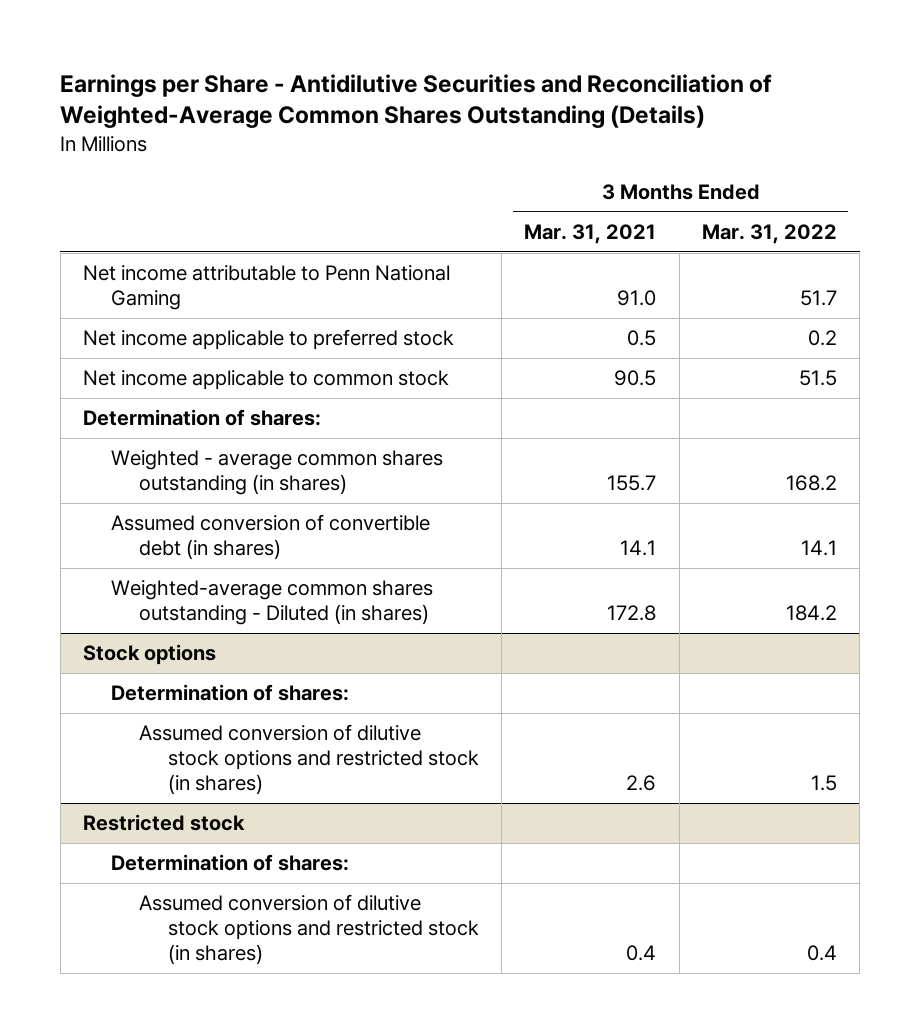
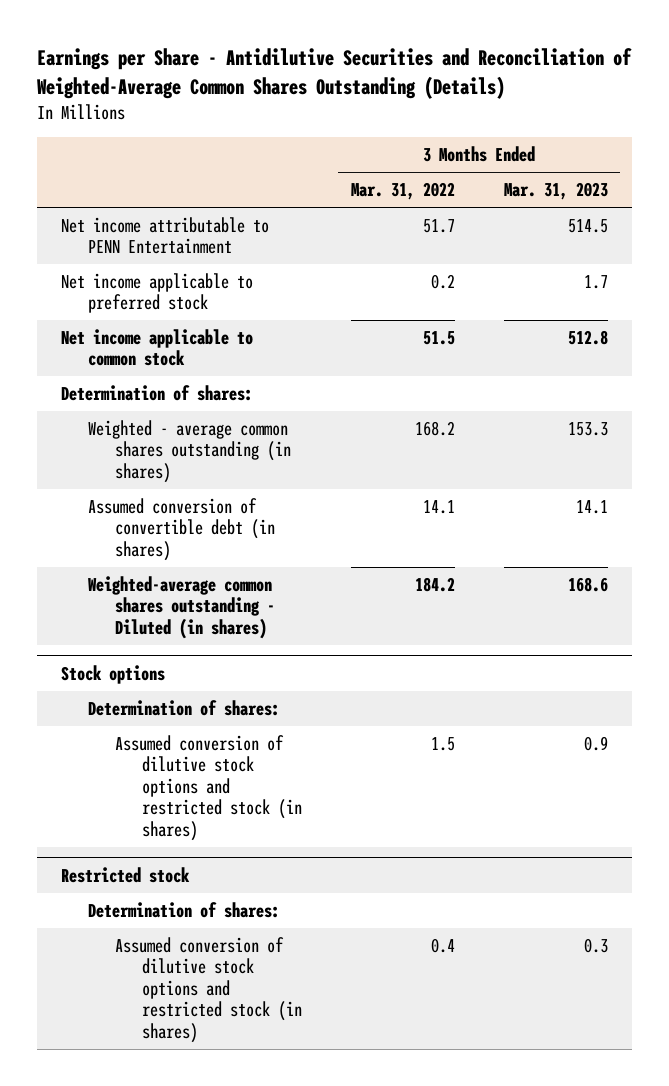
[524,223,657,244] Mar. 31, 2021 -> none
none -> [503,182,608,201] Mar. 31, 2023
[82,265,450,311] Net income attributable to Penn National Gaming -> [61,216,270,255] Net income attributable to PENN Entertainment

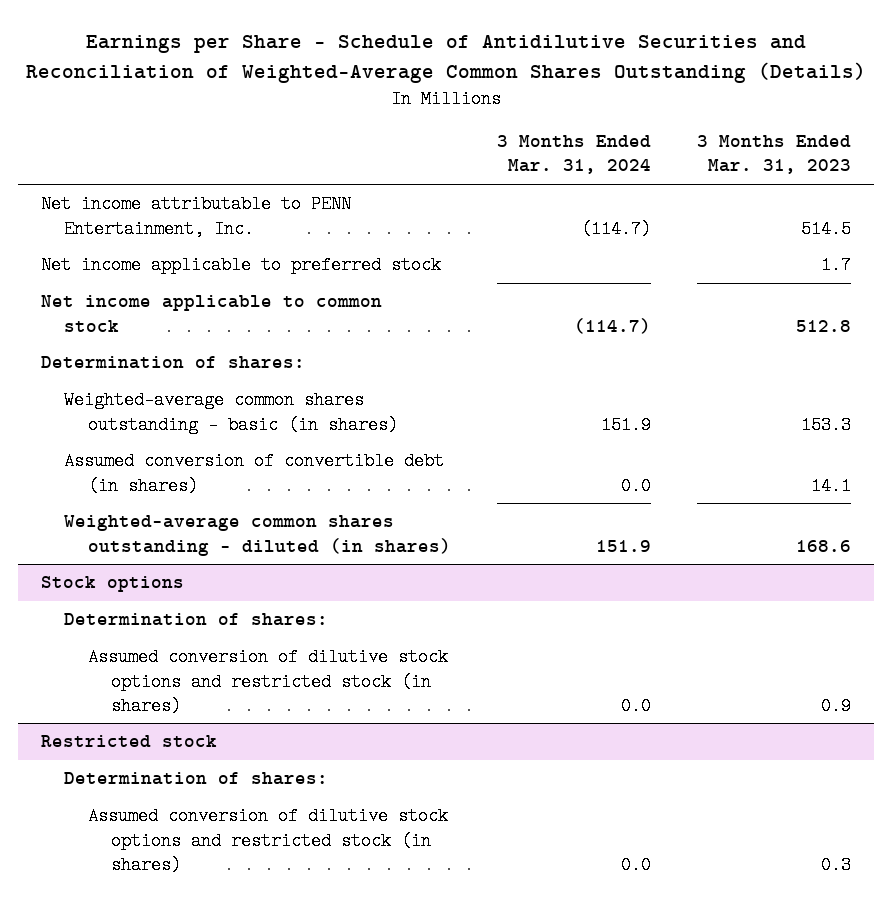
[36,48,632,99] Earnings per Share - Antidilutive Securities and Reconciliation of Weighted-Average Common Shares Outstanding (Details) -> [26,34,867,83] Earnings per Share - Schedule of Antidilutive Securities and Reconciliation of Weighted-Average Common Shares Outstanding (Details)
[350,182,455,201] Mar. 31, 2022 -> none
none -> [496,135,651,175] 3 Months Ended Mar. 31, 2024
[61,216,270,255] Net income attributable to PENN Entertainment -> [40,195,351,238] Net income attributable to PENN Entertainment, Inc.
[88,419,291,483] Weighted - average common shares outstanding (in shares) -> [64,391,398,434] Weighted-average common shares outstanding - basic (in shares)
[88,575,275,639] Weighted-average common shares outstanding - Diluted (in shares) -> [64,515,451,556] Weighted-average common shares outstanding - diluted (in shares)

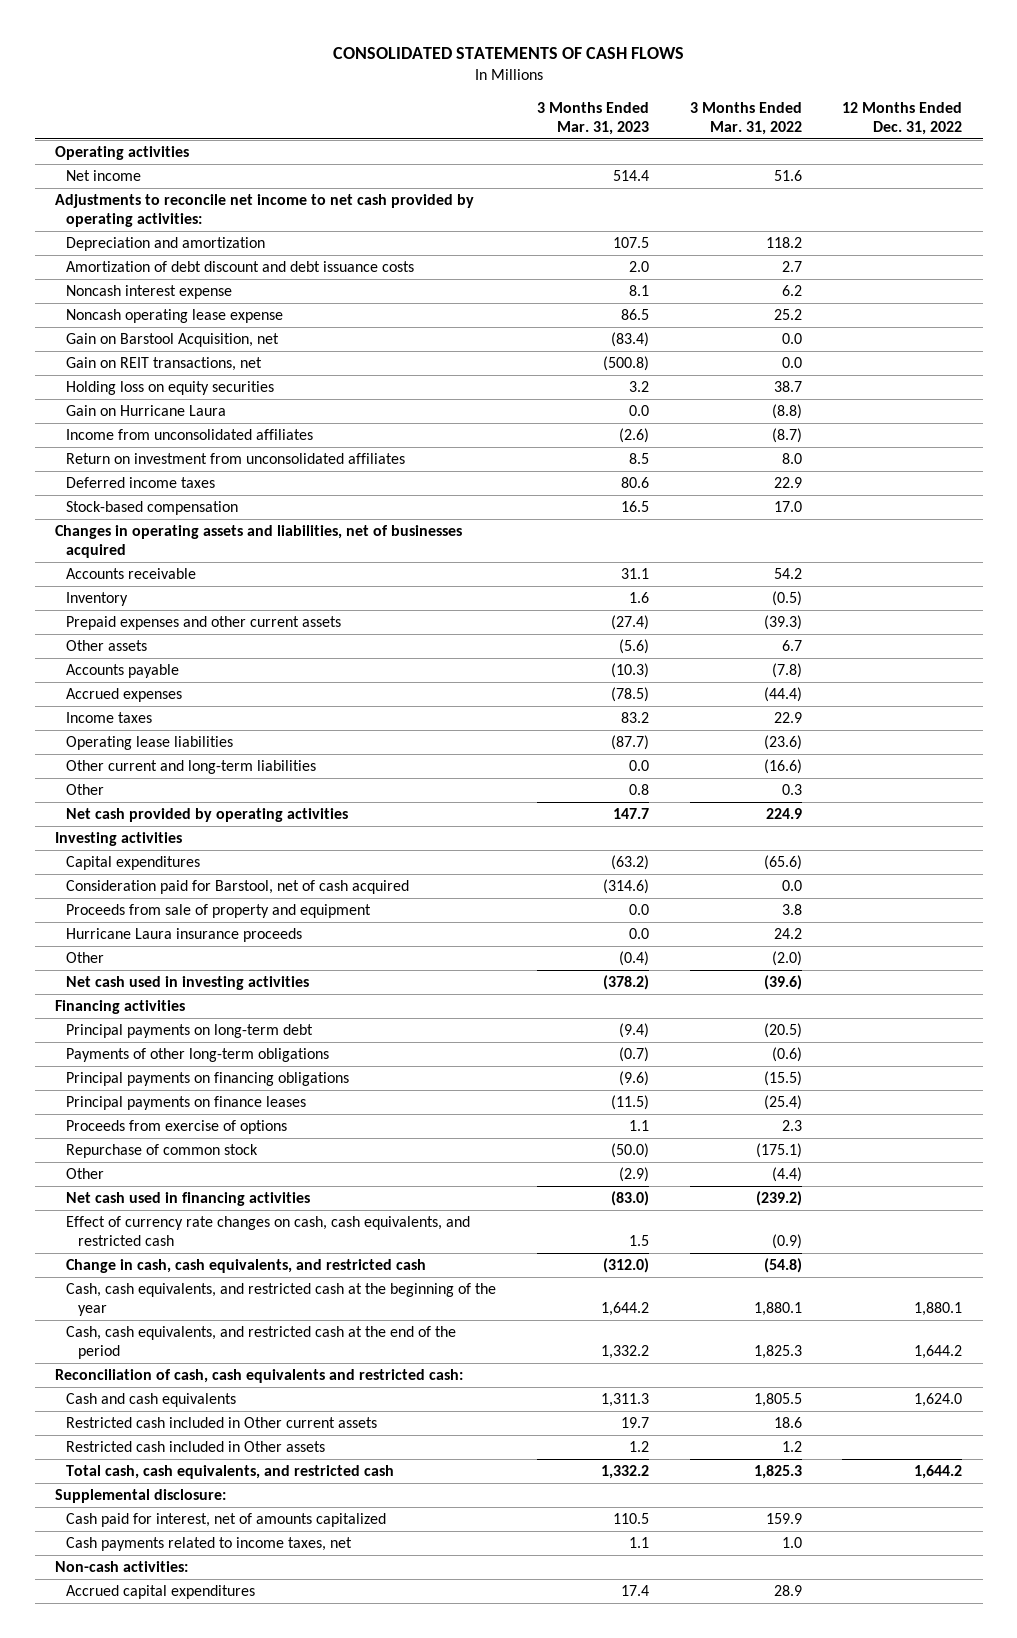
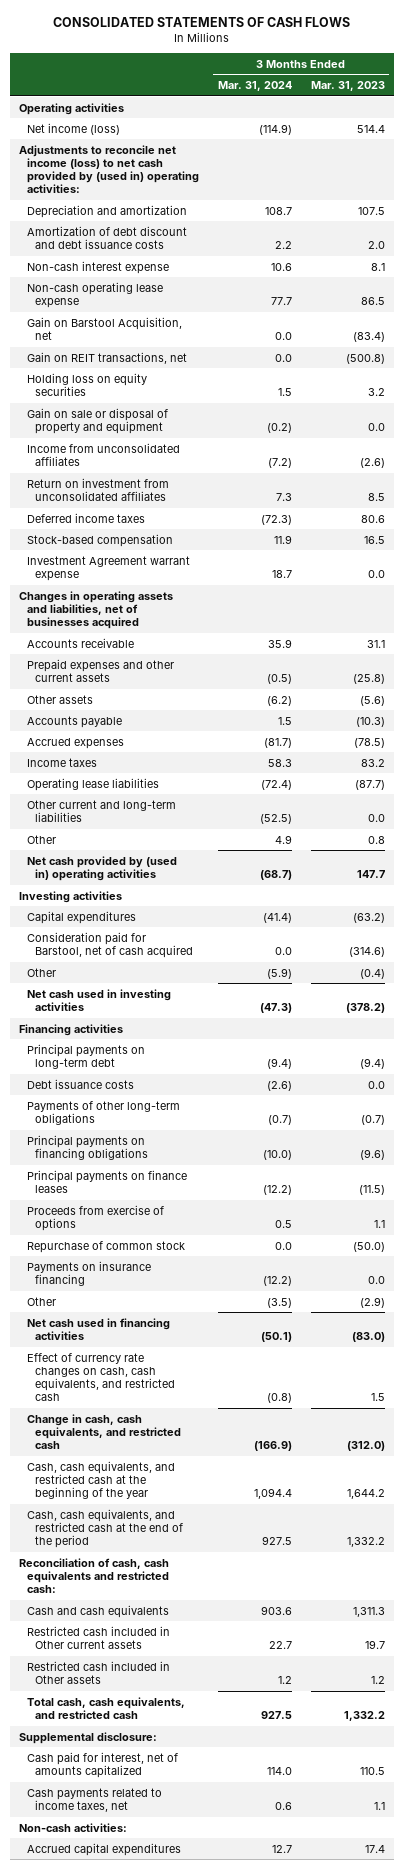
[689,101,802,135] 3 Months Ended Mar. 31, 2022 -> none
[842,101,963,135] 12 Months Ended Dec. 31, 2022 -> none
none -> [217,81,292,92] Mar. 31, 2024
[66,170,142,182] Net income -> [27,122,121,135] Net income (loss)
[54,194,474,227] Adjustments to reconcile net income to net cash provided by operating activities: -> [19,144,200,194] Adjustments to reconcile net income (loss) to net cash provided by (used in) operating activities:
[66,285,233,300] Noncash interest expense -> [27,260,170,274] Non-cash interest expense
[66,309,284,324] Noncash operating lease expense -> [27,281,164,308] Non-cash operating lease expense
[66,405,227,417] Gain on Hurricane Laura -> none
none -> [27,407,169,434] Gain on sale or disposal of property and equipment
none -> [27,555,191,581] Investment Agreement warrant expense
[66,592,129,607] Inventory -> none
[611,615,650,631] (27.4) -> [352,673,385,684] (25.8)
[66,808,349,823] Net cash provided by operating activities -> [27,855,178,881] Net cash provided by (used in) operating activities
[66,904,372,919] Proceeds from sale of property and equipment -> none
[66,928,303,943] Hurricane Laura insurance proceeds -> none
none -> [27,1078,135,1089] Debt issuance costs
none -> [27,1260,152,1286] Payments on insurance financing

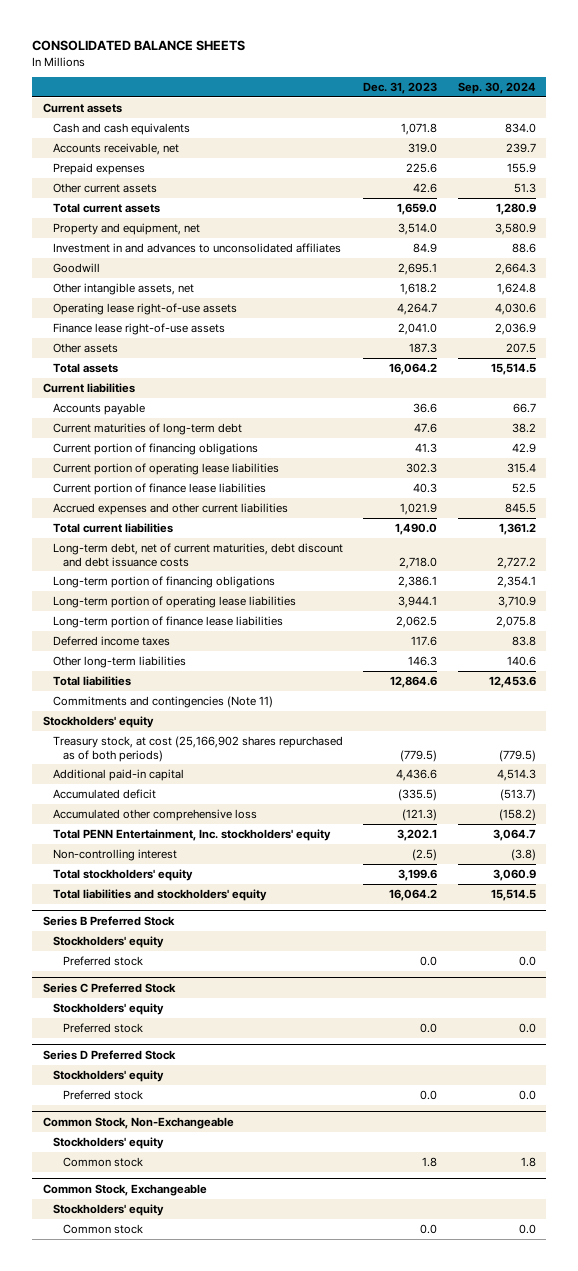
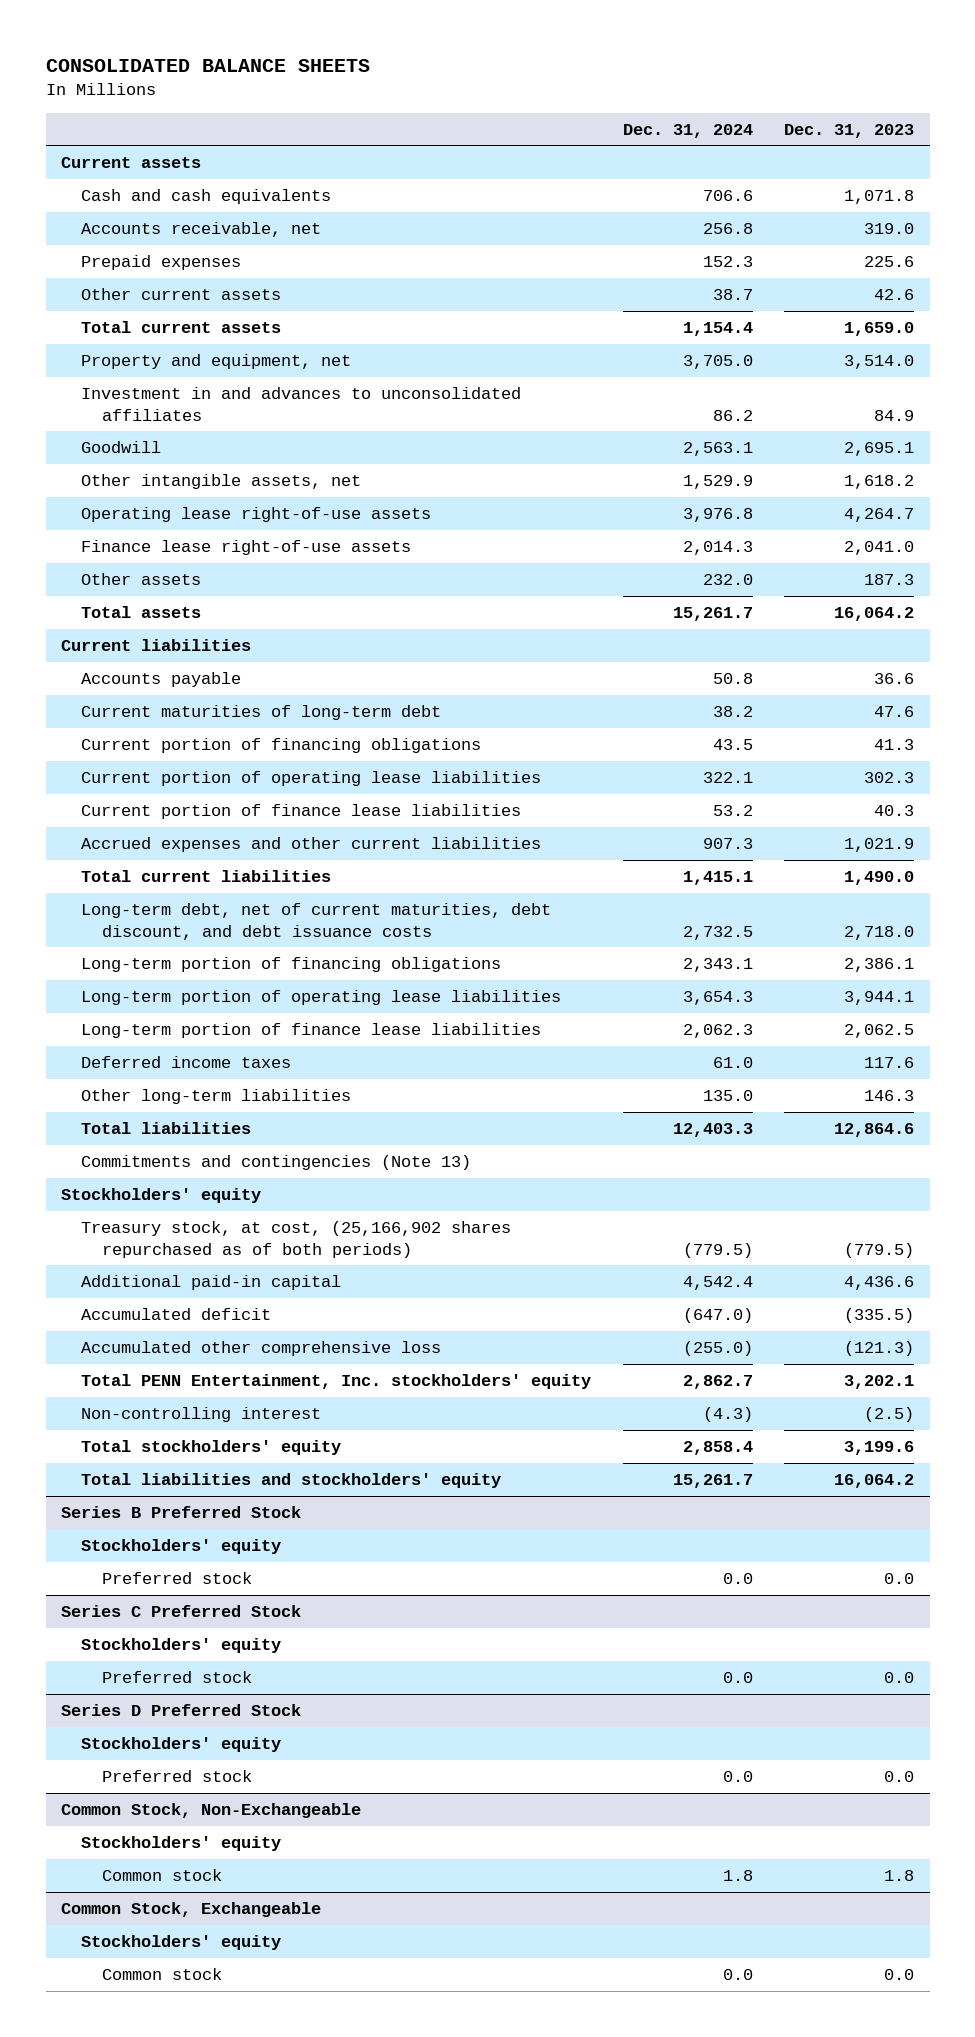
[457,82,536,95] Sep. 30, 2024 -> none
none -> [622,123,753,138] Dec. 31, 2024
[52,542,343,567] Long-term debt, net of current maturities, debt discount and debt issuance costs -> [81,903,552,940] Long-term debt, net of current maturities, debt discount, and debt issuance costs
[52,695,273,708] Commitments and contingencies (Note 11) -> [81,1155,472,1171] Commitments and contingencies (Note 13)
[52,735,343,762] Treasury stock, at cost (25,166,902 shares repurchased as of both periods) -> [81,1221,512,1258] Treasury stock, at cost, (25,166,902 shares repurchased as of both periods)

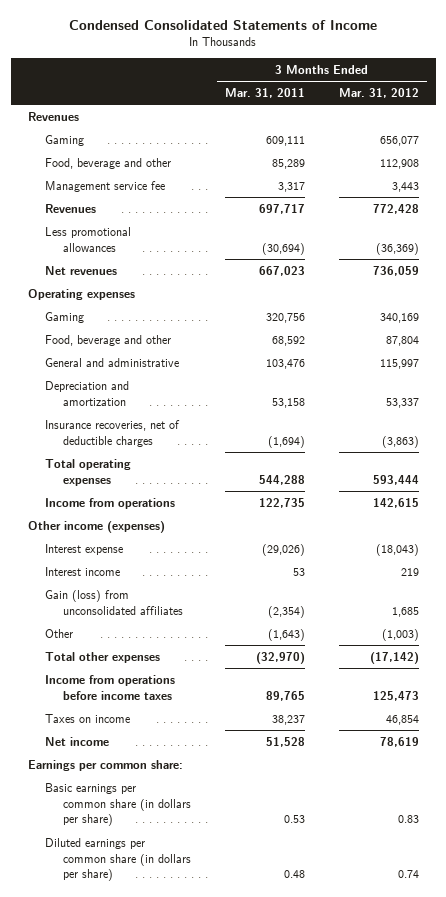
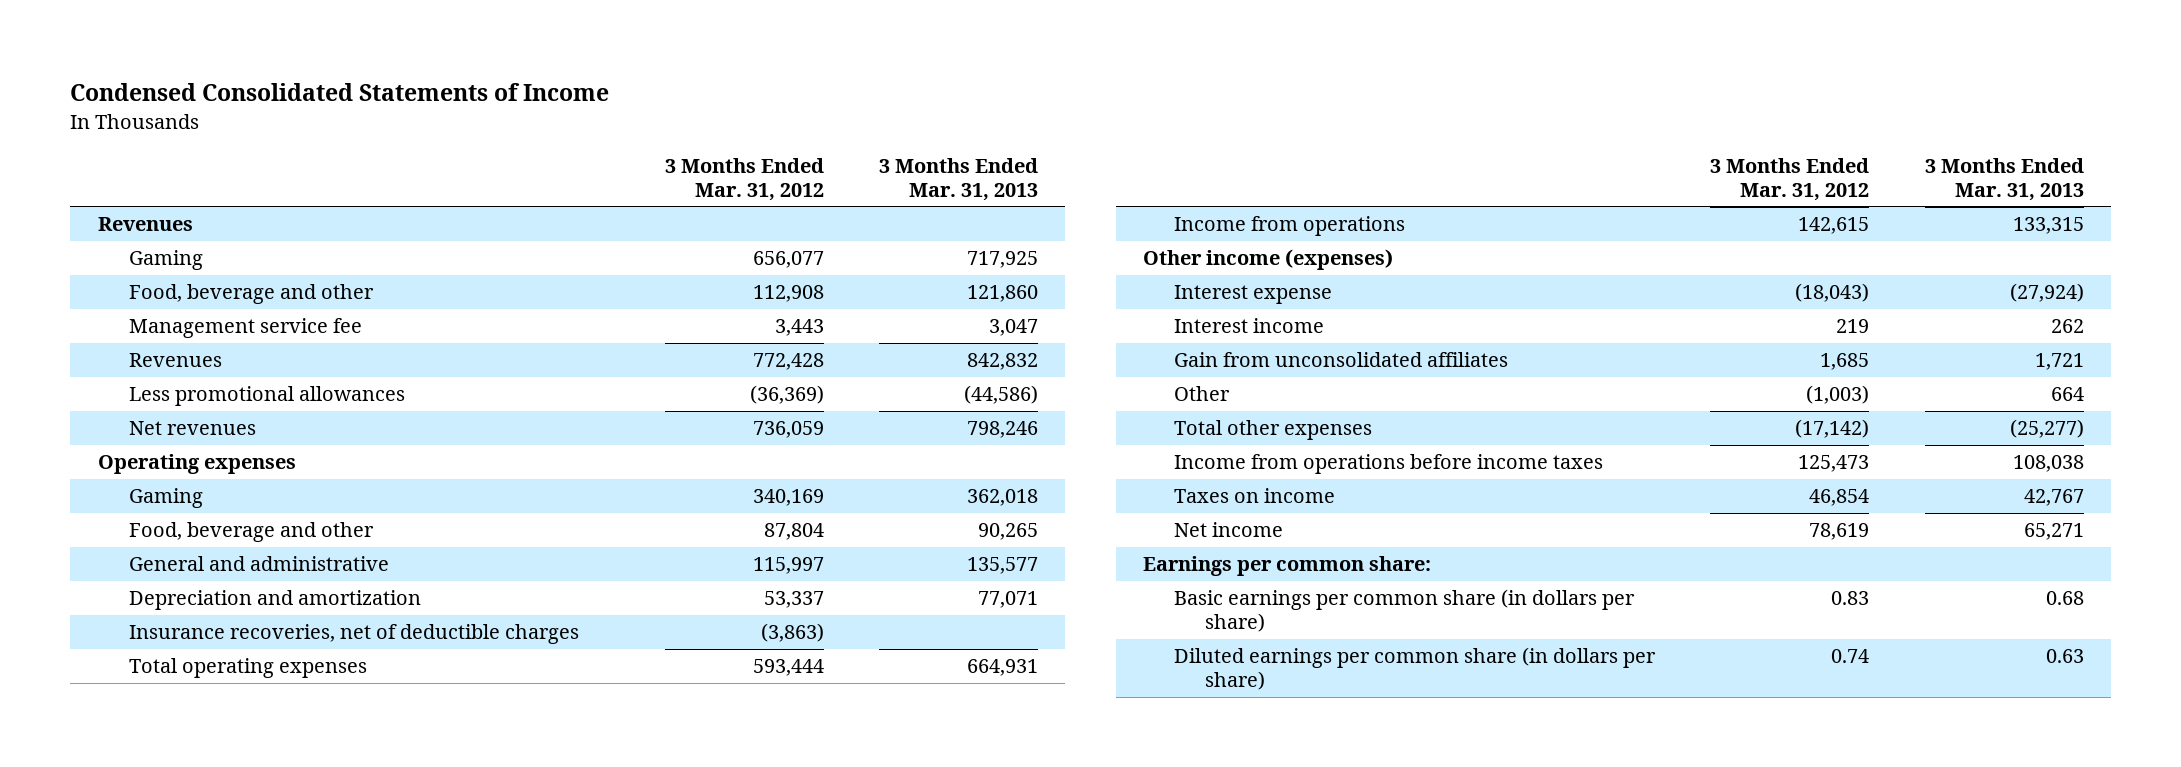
[225,87,306,98] Mar. 31, 2011 -> none
none -> [878,157,1038,201] 3 Months Ended Mar. 31, 2013
[45,589,184,615] Gain (loss) from unconsolidated affiliates -> [1174,352,1509,368] Gain from unconsolidated affiliates

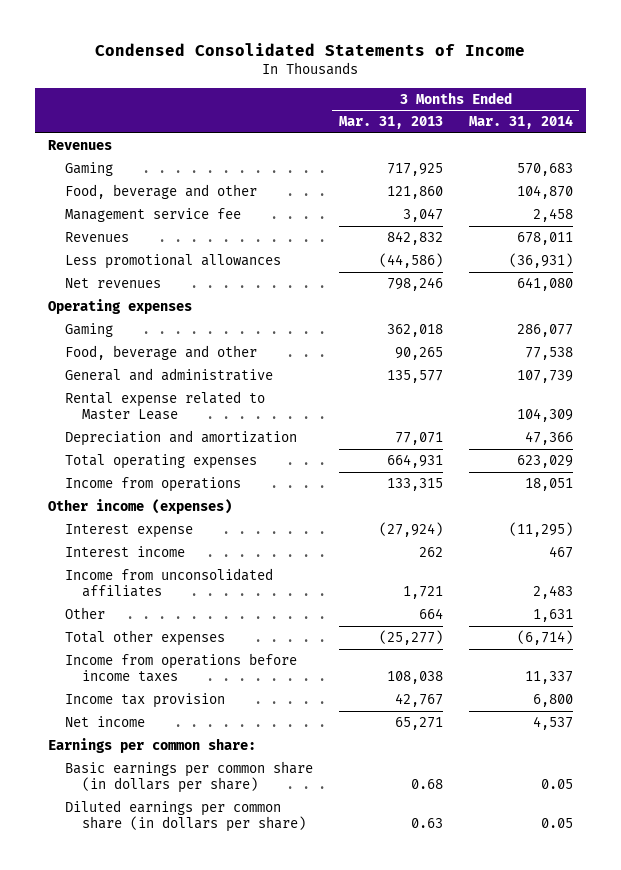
[664,157,824,201] 3 Months Ended Mar. 31, 2012 -> none
none -> [468,115,573,130] Mar. 31, 2014
none -> [64,391,265,421] Rental expense related to Master Lease
[128,624,579,645] Insurance recoveries, net of deductible charges -> none
[1174,352,1509,368] Gain from unconsolidated affiliates -> [64,568,273,598] Income from unconsolidated affiliates
[1174,488,1336,504] Taxes on income -> [64,693,225,709] Income tax provision

